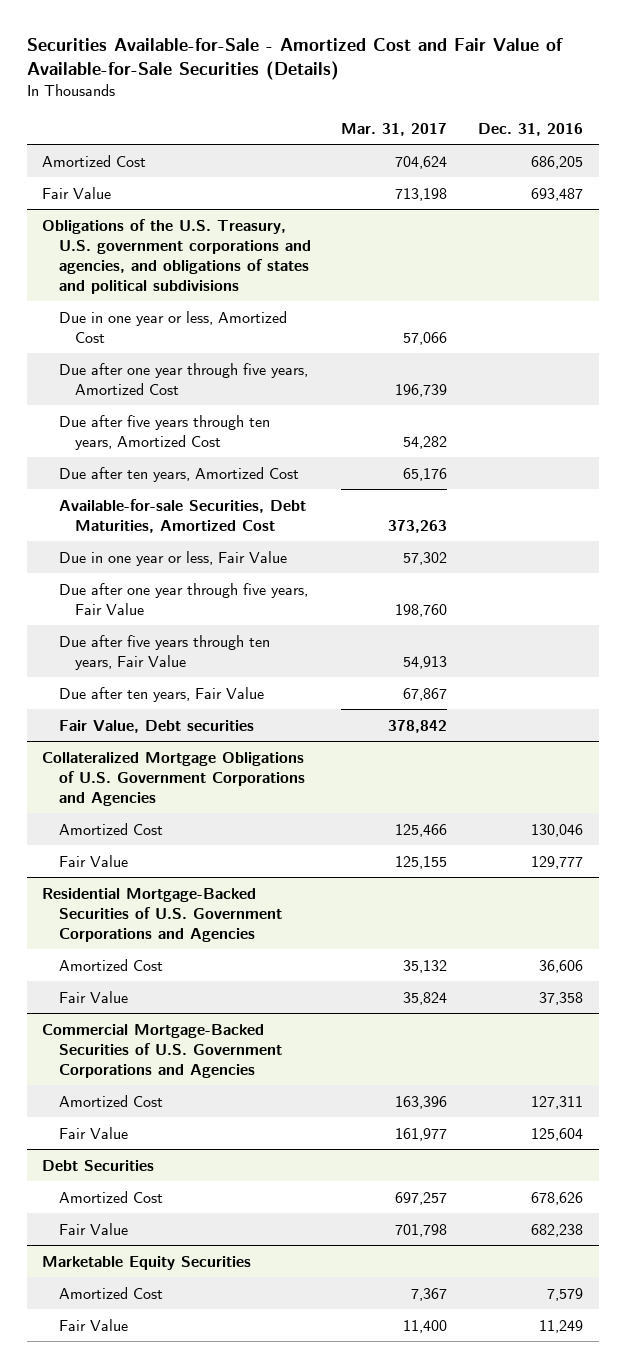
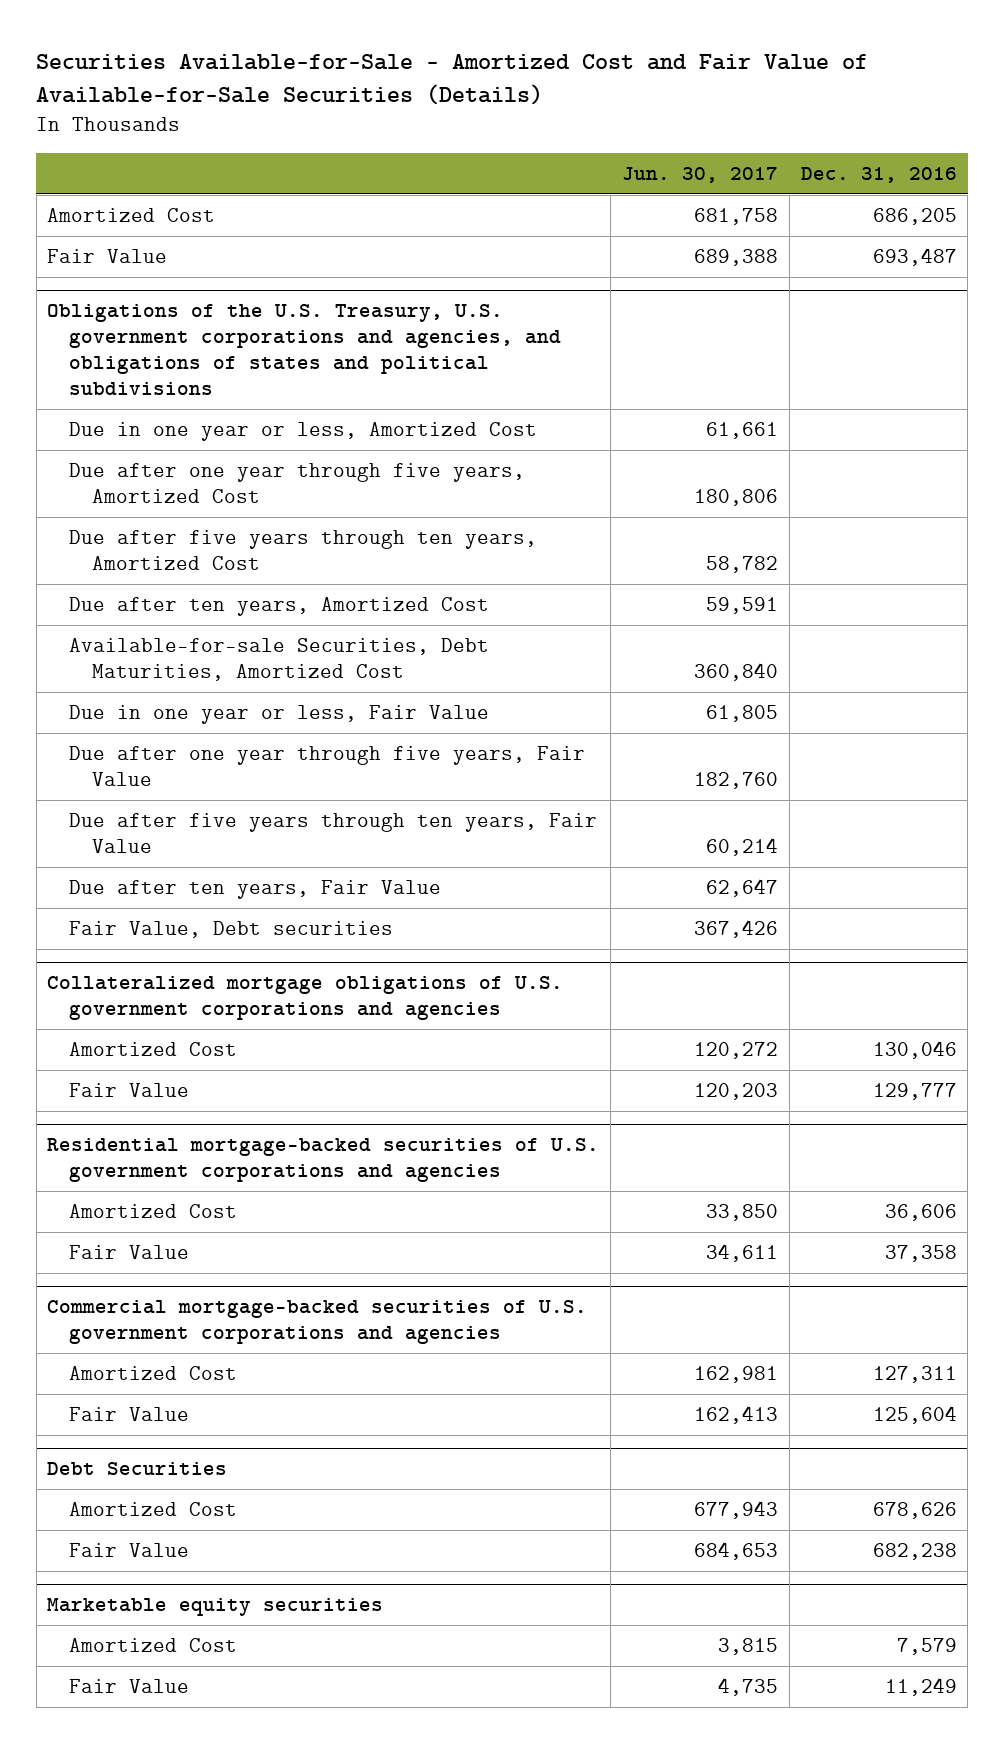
[341,122,448,136] Mar. 31, 2017 -> none
none -> [622,166,779,183] Jun. 30, 2017
[42,751,305,806] Collateralized Mortgage Obligations of U.S. Government Corporations and Agencies -> [47,976,564,1021] Collateralized mortgage obligations of U.S. government corporations and agencies
[42,887,282,942] Residential Mortgage-Backed Securities of U.S. Government Corporations and Agencies -> [47,1138,600,1183] Residential mortgage-backed securities of U.S. government corporations and agencies
[42,1023,282,1078] Commercial Mortgage-Backed Securities of U.S. Government Corporations and Agencies -> [47,1300,588,1345] Commercial mortgage-backed securities of U.S. government corporations and agencies
[42,1255,252,1270] Marketable Equity Securities -> [47,1598,384,1617] Marketable equity securities

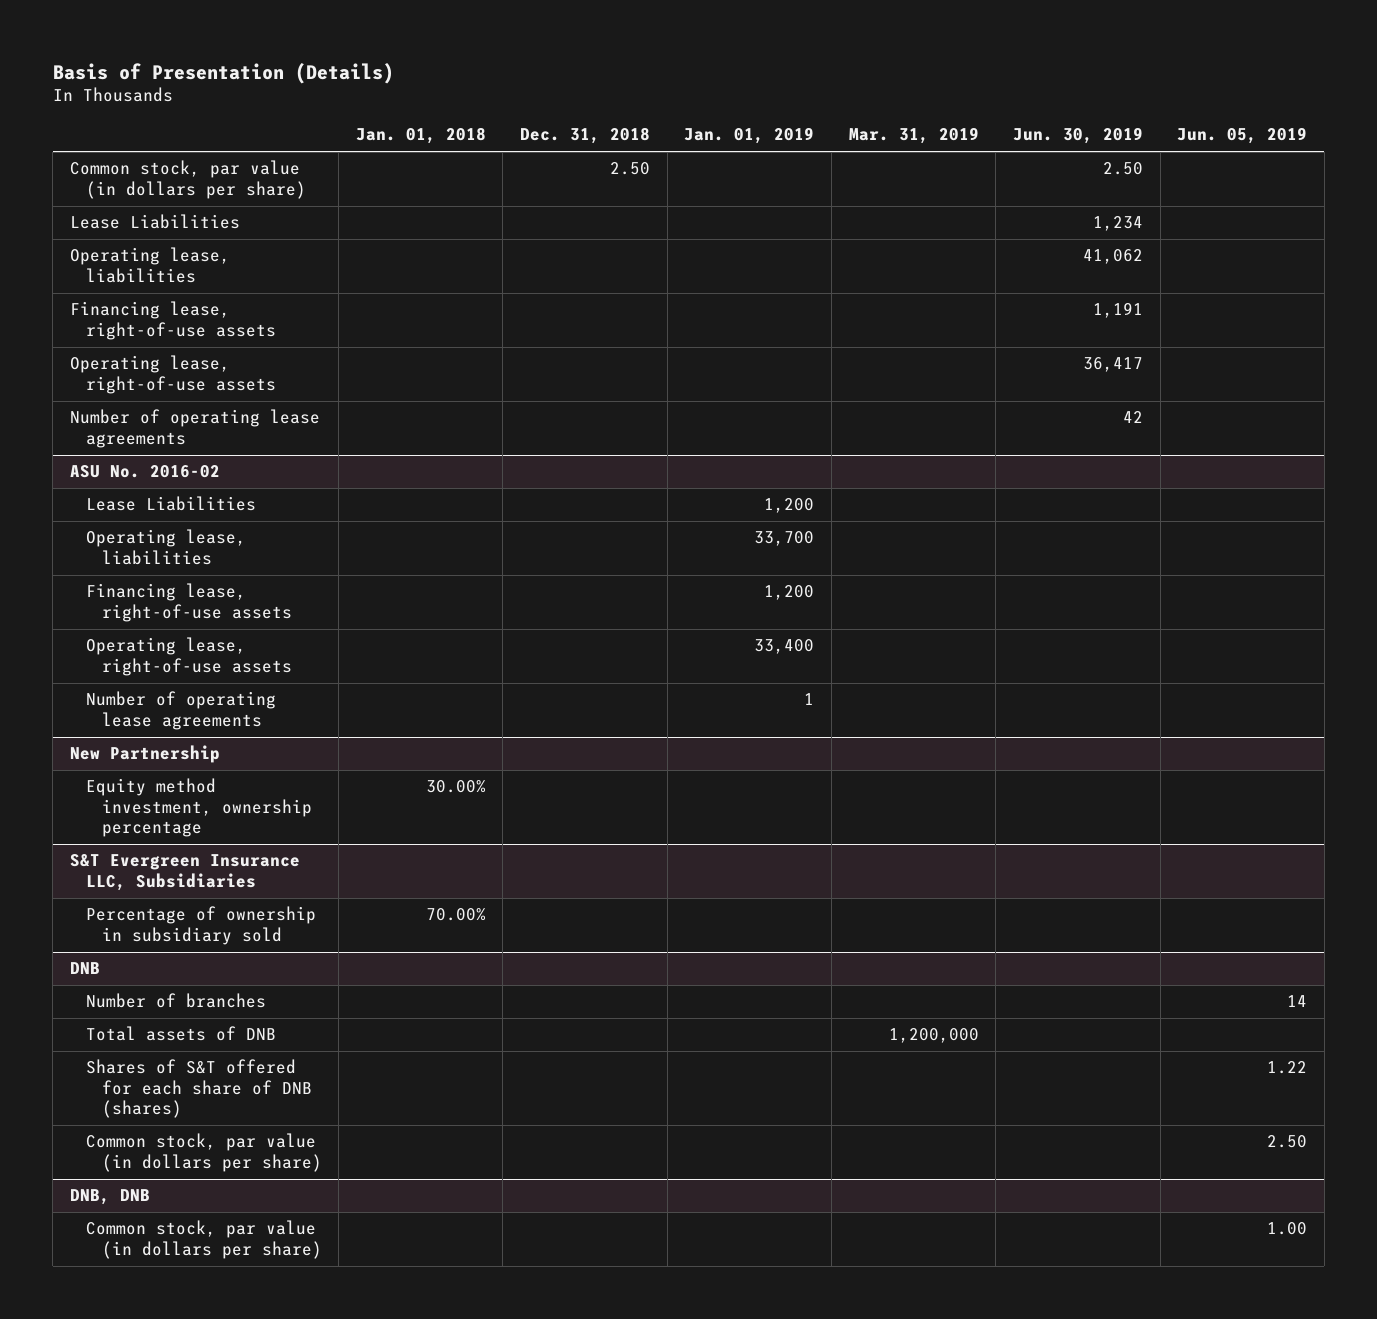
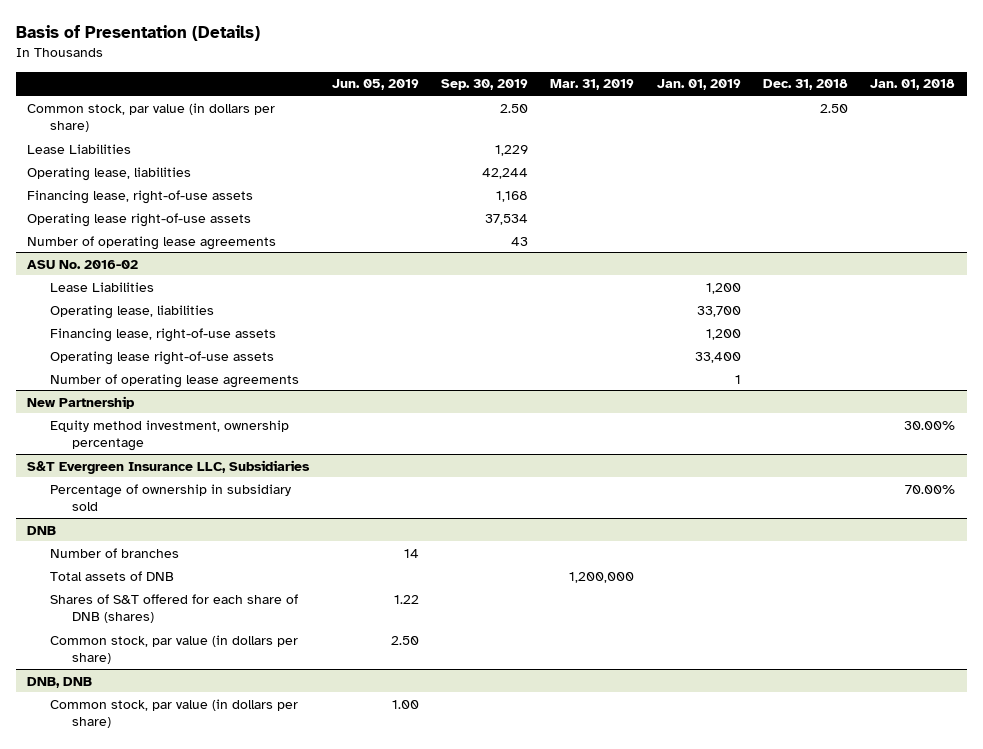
[1012,127,1143,145] Jun. 30, 2019 -> none
none -> [441,79,529,91] Sep. 30, 2019
[69,355,276,394] Operating lease, right-of-use assets -> [27,212,252,227] Operating lease right-of-use assets
[85,637,292,676] Operating lease, right-of-use assets -> [49,350,274,365] Operating lease right-of-use assets

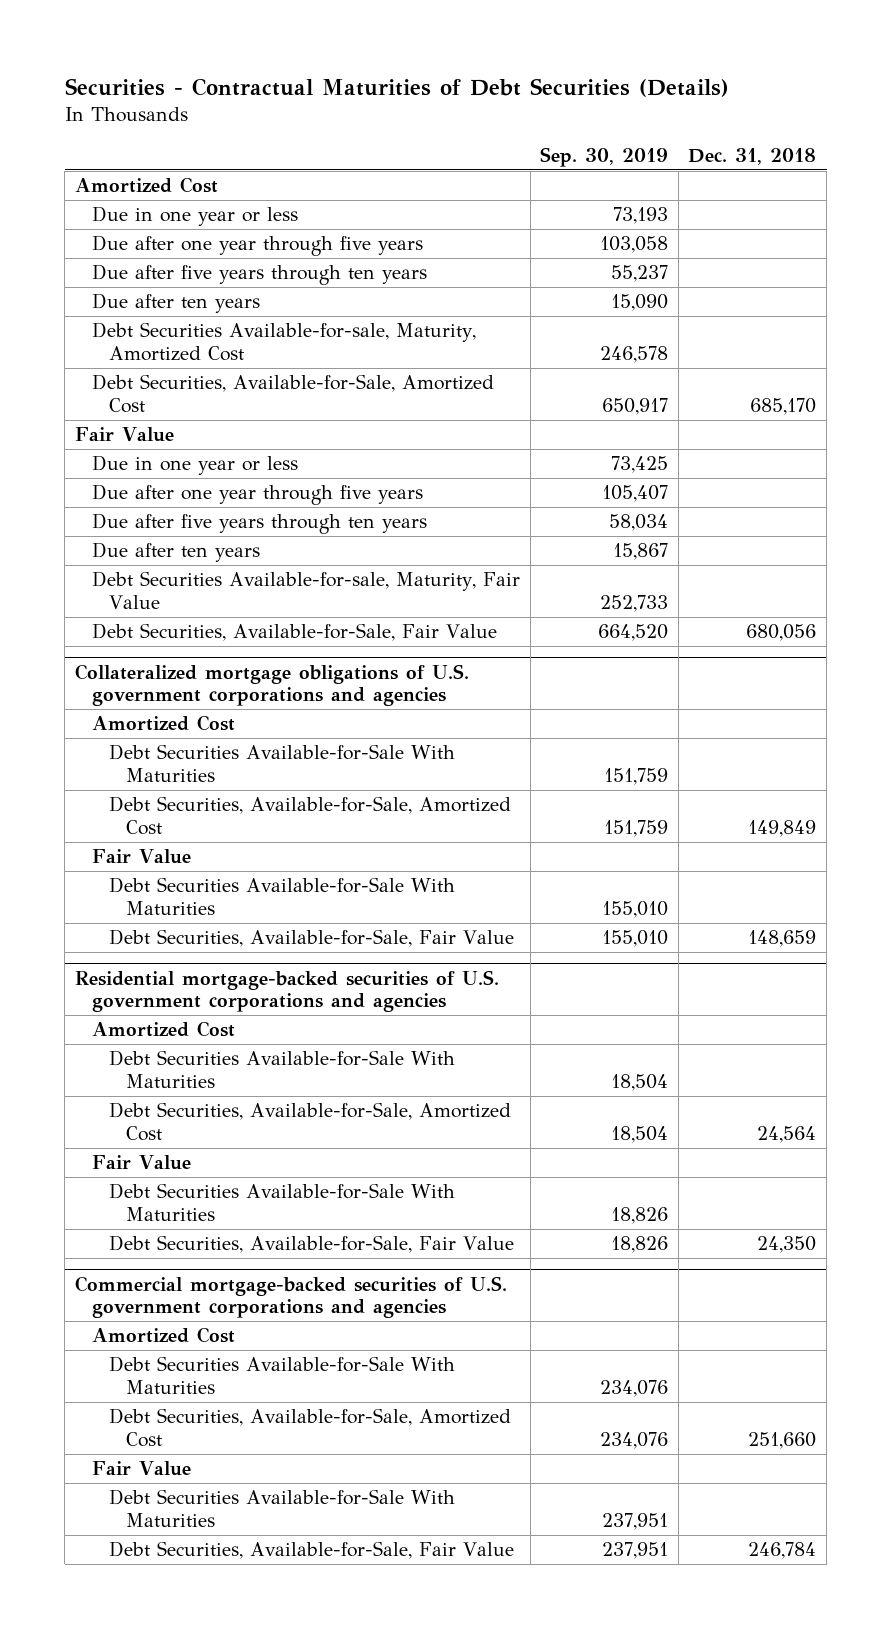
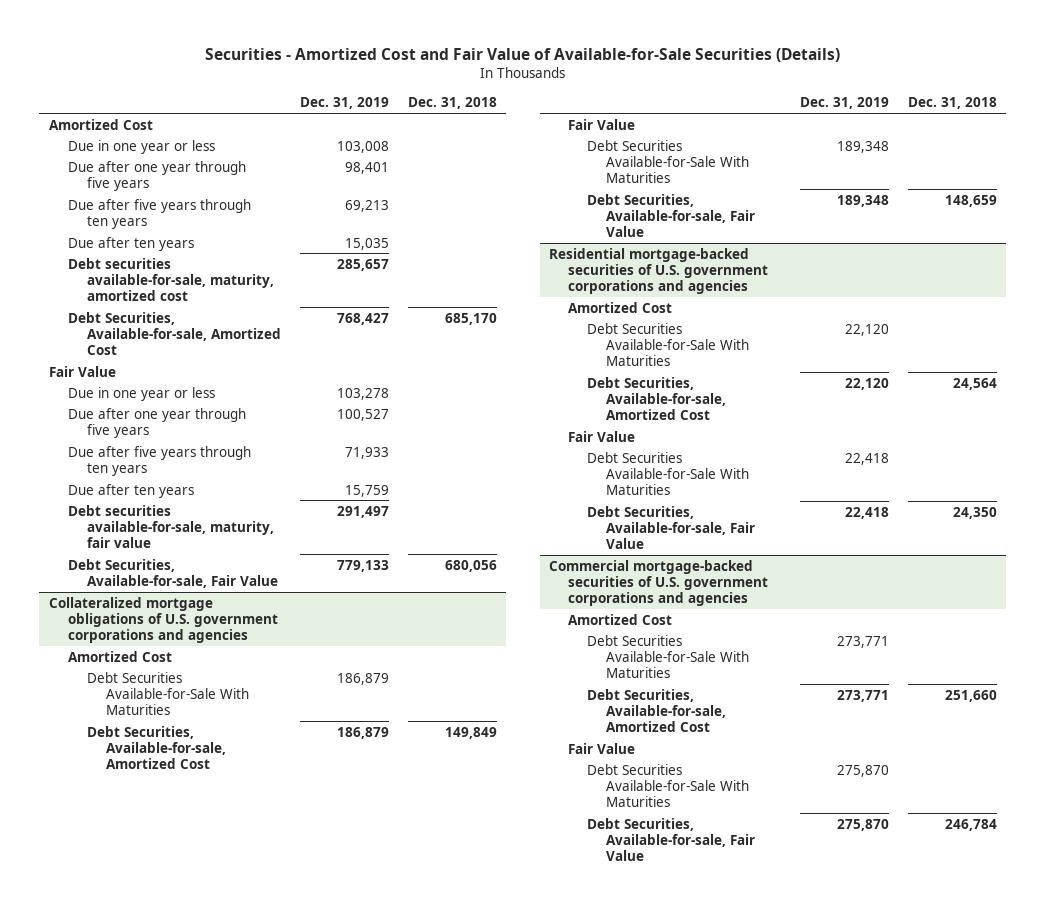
[64,77,729,97] Securities - Contractual Maturities of Debt Securities (Details) -> [204,48,840,63] Securities - Amortized Cost and Fair Value of Available-for-Sale Securities (Details)
[540,147,669,168] Sep. 30, 2019 -> none
none -> [299,97,389,110] Dec. 31, 2019
[91,322,476,361] Debt Securities Available-for-sale, Maturity, Amortized Cost -> [67,257,275,302] Debt securities available-for-sale, maturity, amortized cost
[91,374,494,413] Debt Securities, Available-for-Sale, Amortized Cost -> [67,311,282,356] Debt Securities, Available-for-sale, Amortized Cost
[91,571,520,609] Debt Securities Available-for-sale, Maturity, Fair Value -> [67,504,275,549] Debt securities available-for-sale, maturity, fair value
[91,623,497,642] Debt Securities, Available-for-Sale, Fair Value -> [67,558,279,588] Debt Securities, Available-for-sale, Fair Value
[109,796,512,835] Debt Securities, Available-for-Sale, Amortized Cost -> [87,725,227,770] Debt Securities, Available-for-sale, Amortized Cost
[109,929,515,948] Debt Securities, Available-for-Sale, Fair Value -> [587,193,756,238] Debt Securities, Available-for-sale, Fair Value
[109,1102,512,1141] Debt Securities, Available-for-Sale, Amortized Cost -> [587,376,727,421] Debt Securities, Available-for-sale, Amortized Cost
[109,1235,515,1254] Debt Securities, Available-for-Sale, Fair Value -> [587,505,756,550] Debt Securities, Available-for-sale, Fair Value
[109,1408,512,1447] Debt Securities, Available-for-Sale, Amortized Cost -> [587,688,727,733] Debt Securities, Available-for-sale, Amortized Cost
[109,1541,515,1560] Debt Securities, Available-for-Sale, Fair Value -> [587,817,756,862] Debt Securities, Available-for-sale, Fair Value

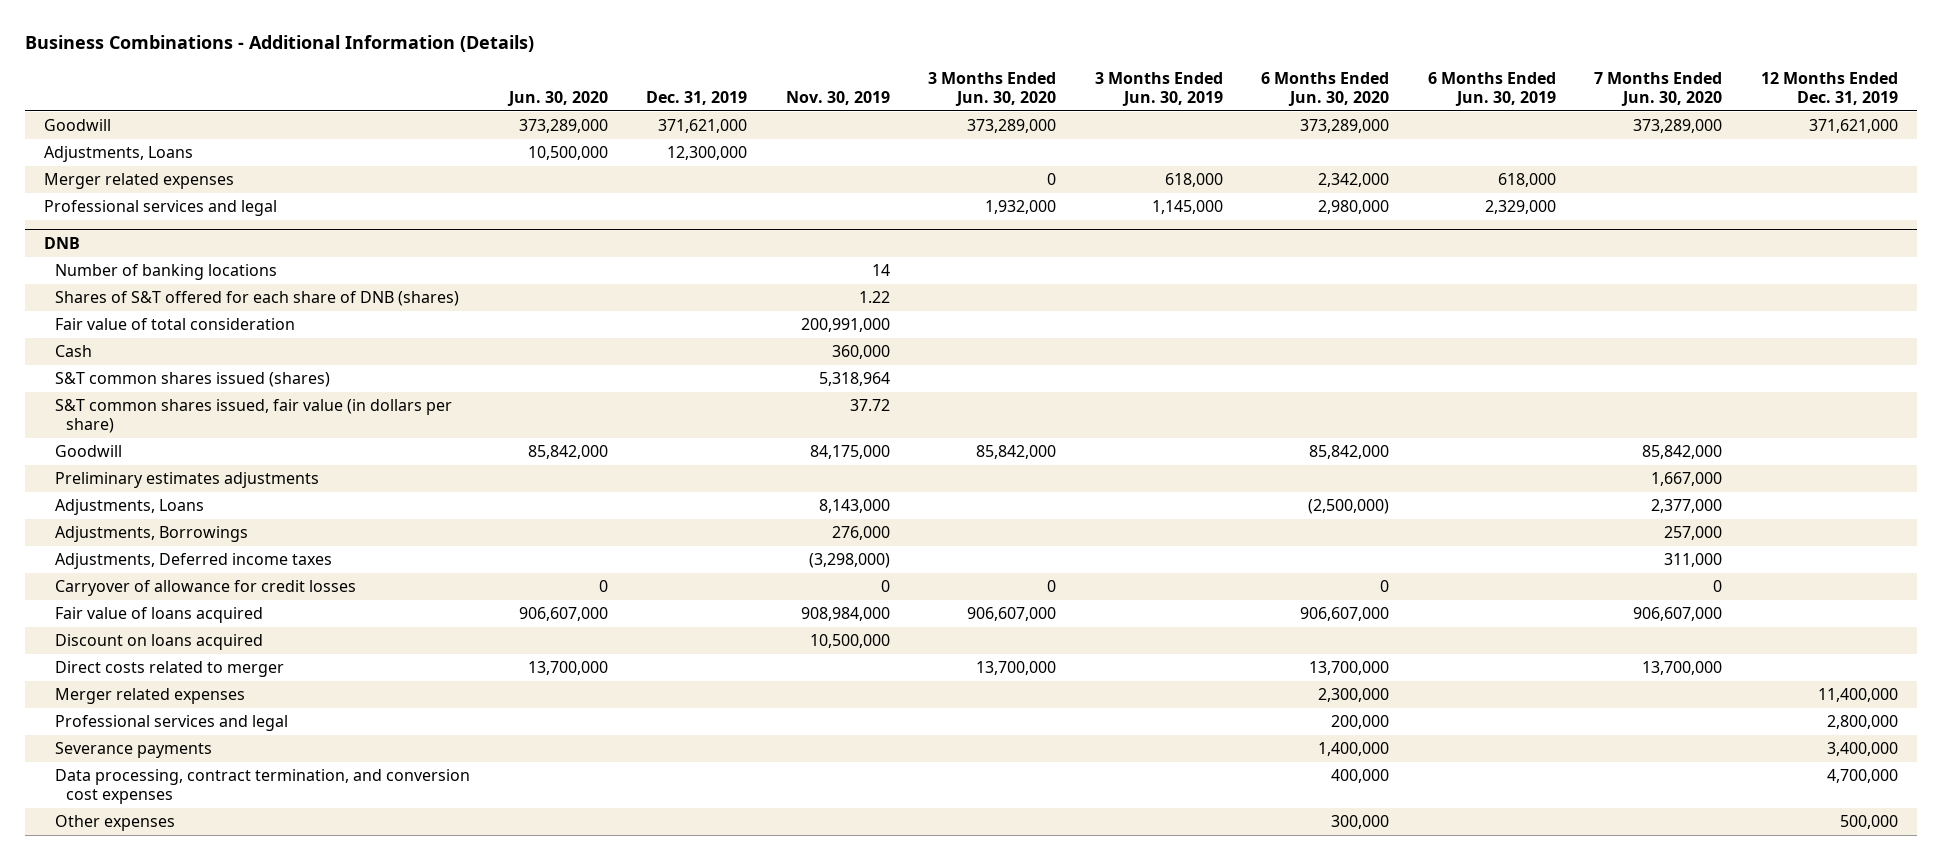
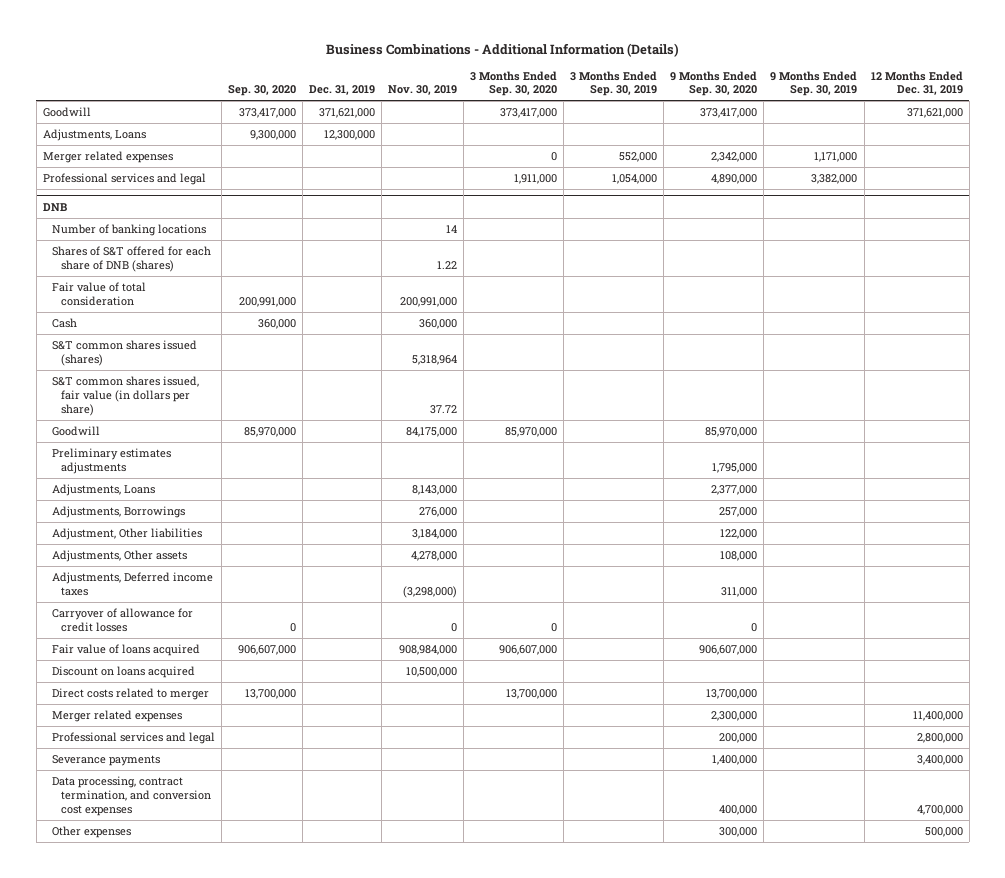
[506,90,608,106] Jun. 30, 2020 -> none
[928,72,1057,106] 3 Months Ended Jun. 30, 2020 -> none
[1094,72,1223,106] 3 Months Ended Jun. 30, 2019 -> none
[1261,72,1390,106] 6 Months Ended Jun. 30, 2020 -> none
[1427,72,1556,106] 6 Months Ended Jun. 30, 2019 -> none
[1594,72,1723,106] 7 Months Ended Jun. 30, 2020 -> none
none -> [227,85,296,97] Sep. 30, 2020
none -> [470,70,558,97] 3 Months Ended Sep. 30, 2020
none -> [570,70,658,97] 3 Months Ended Sep. 30, 2019
none -> [670,70,758,97] 9 Months Ended Sep. 30, 2020
none -> [770,70,858,97] 9 Months Ended Sep. 30, 2019
none -> [51,527,202,540] Adjustment, Other liabilities
none -> [51,549,187,562] Adjustments, Other assets

